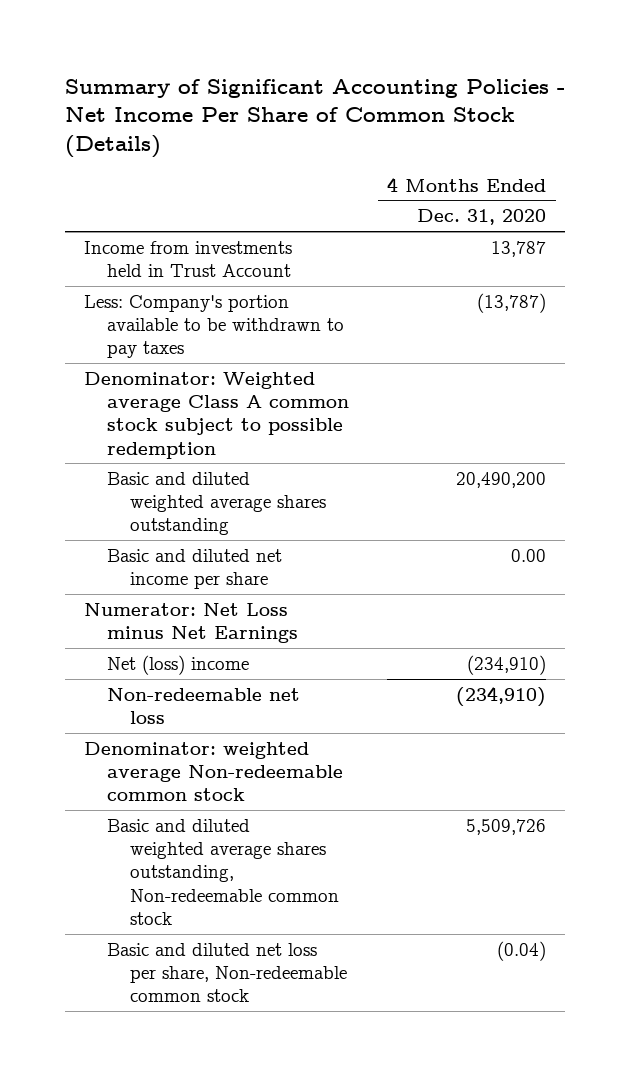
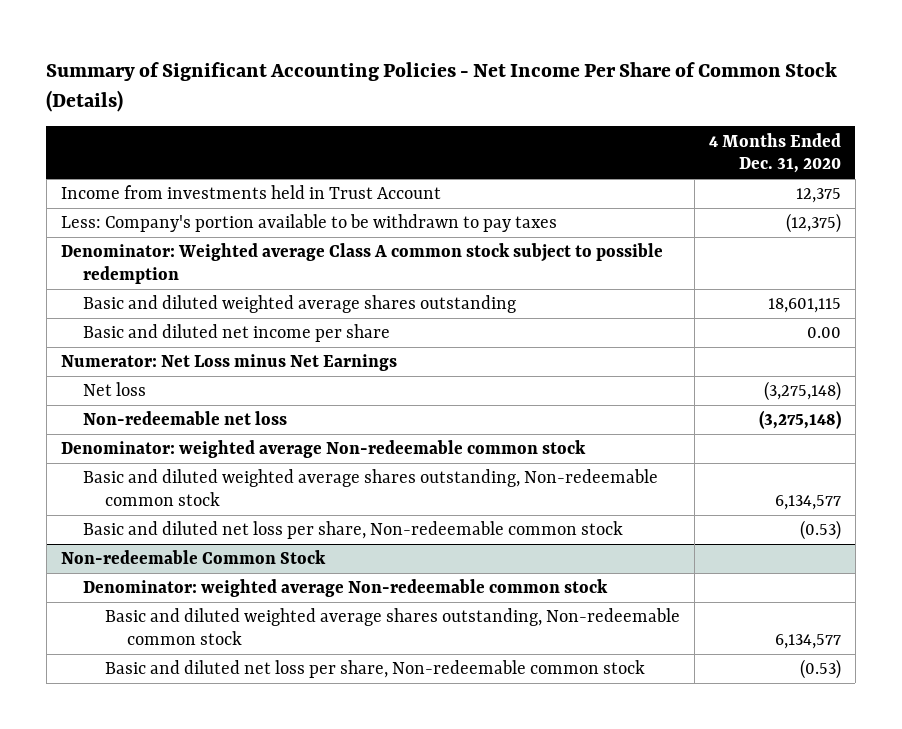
[491,240,547,257] 13,787 -> [795,188,841,204] 12,375
[477,292,547,313] (13,787) -> [785,213,841,234] (12,375)
[456,471,547,488] 20,490,200 -> [767,298,841,314] 18,601,115
[107,654,250,675] Net (loss) income -> [82,382,146,397] Net loss
[467,654,547,675] (234,910) -> [763,381,841,402] (3,275,148)
[456,685,547,707] (234,910) -> [758,410,841,430] (3,275,148)
[466,818,547,835] 5,509,726 -> [774,494,841,510] 6,134,577
[497,940,547,961] (0.04) -> [799,520,841,541] (0.53)
none -> [60,550,326,565] Non-redeemable Common Stock
none -> [82,579,608,598] Denominator: weighted average Non-redeemable common stock
none -> [104,608,680,645] Basic and diluted weighted average shares outstanding, Non-redeemable common stock
none -> [104,660,645,679] Basic and diluted net loss per share, Non-redeemable common stock

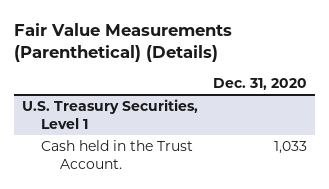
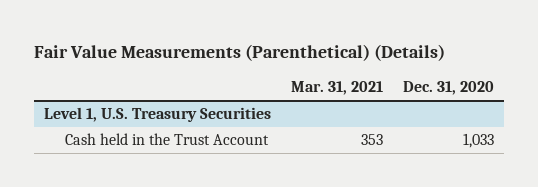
none -> [290,81,383,96] Mar. 31, 2021
[21,98,198,129] U.S. Treasury Securities, Level 1 -> [44,107,272,123] Level 1, U.S. Treasury Securities
[41,139,194,169] Cash held in the Trust Account. -> [65,133,270,146] Cash held in the Trust Account

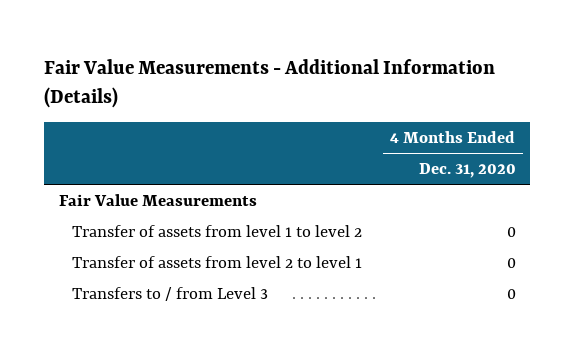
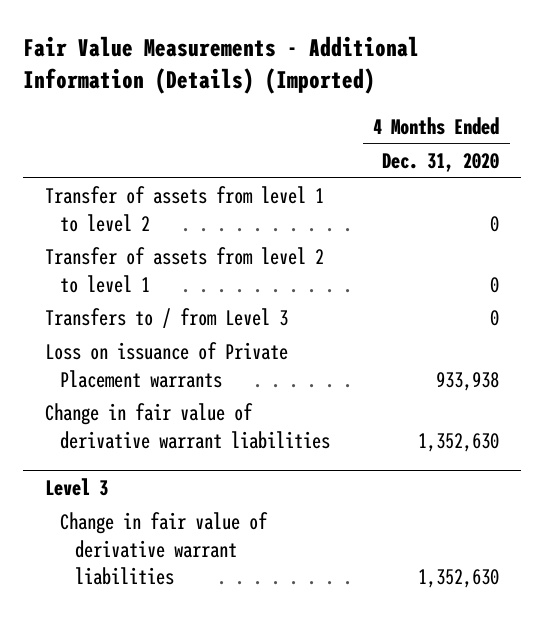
[44,58,496,109] Fair Value Measurements - Additional Information (Details) -> [23,35,420,95] Fair Value Measurements - Additional Information (Details) (Imported)
[58,193,257,206] Fair Value Measurements -> none
none -> [45,342,289,388] Loss on issuance of Private Placement warrants
none -> [45,403,331,449] Change in fair value of derivative warrant liabilities
none -> [45,478,109,497] Level 3
none -> [60,512,269,585] Change in fair value of derivative warrant liabilities

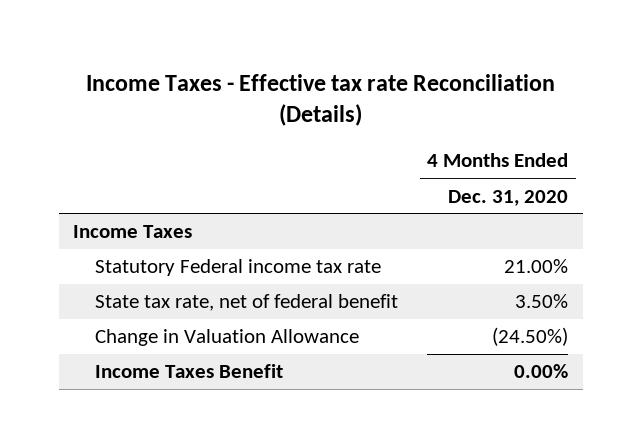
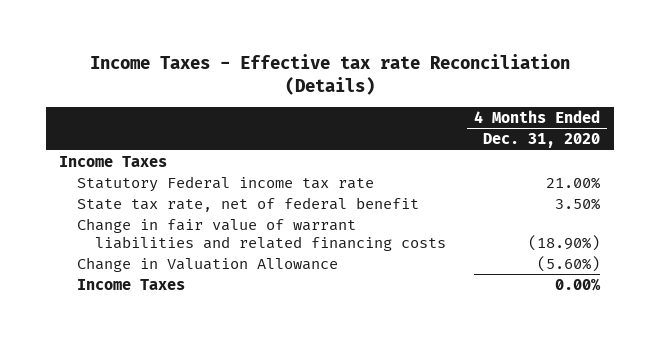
none -> [77,217,447,251] Change in fair value of warrant liabilities and related financing costs
[492,327,569,347] (24.50%) -> [537,255,601,272] (5.60%)
[95,364,284,379] Income Taxes Benefit -> [77,278,186,290] Income Taxes

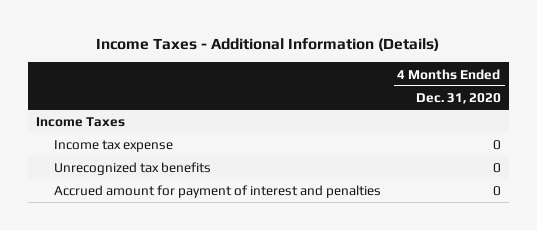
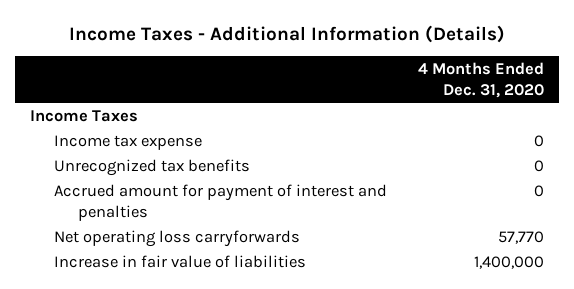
none -> [54,229,301,247] Net operating loss carryforwards
none -> [54,254,307,268] Increase in fair value of liabilities

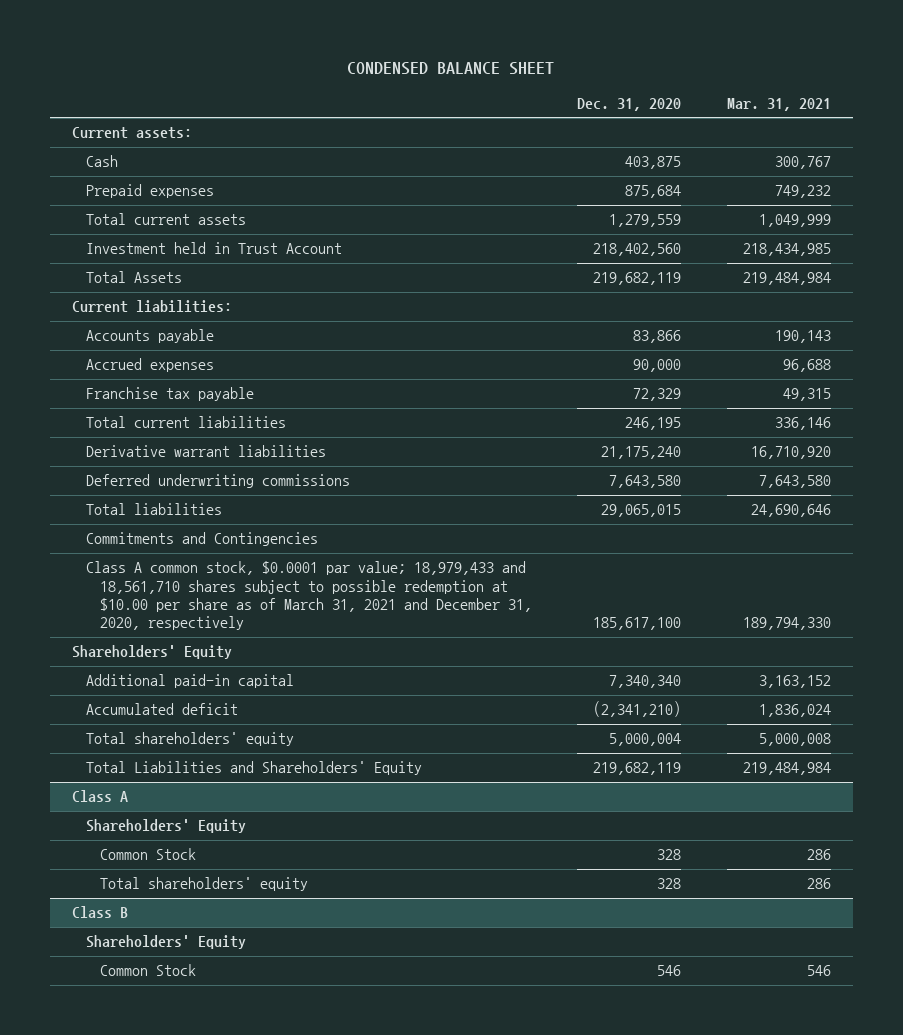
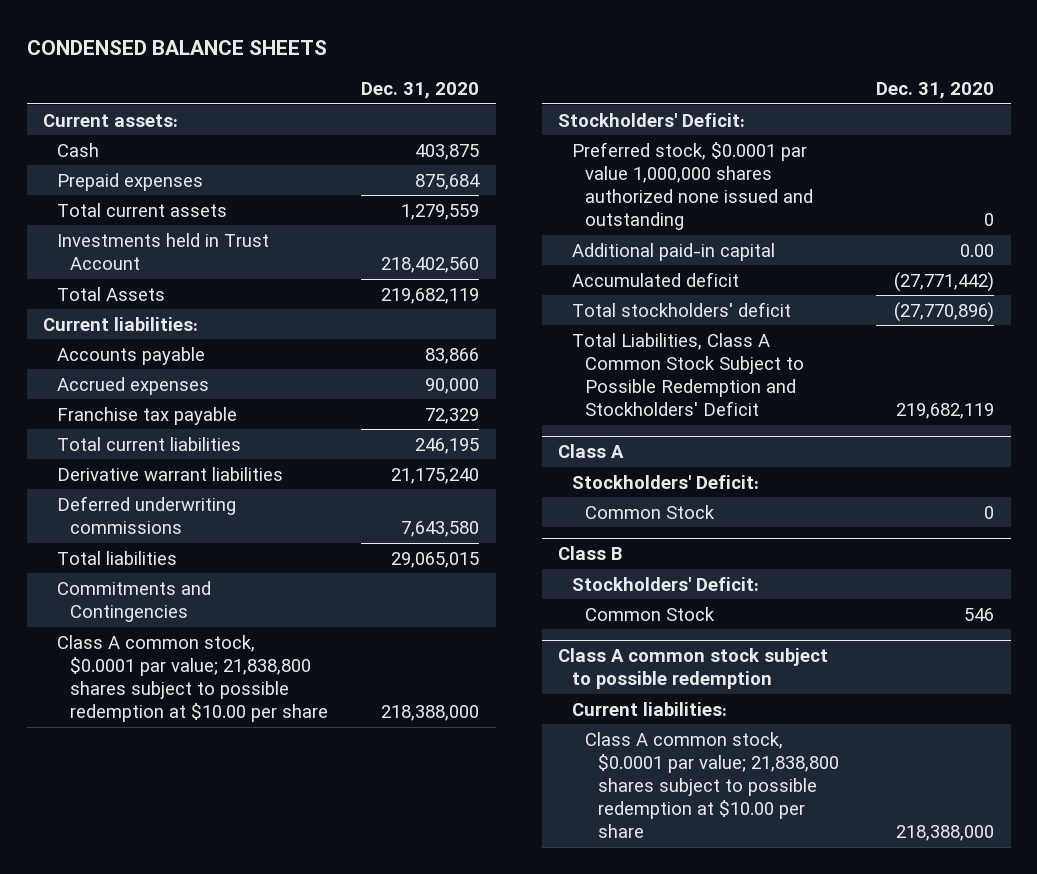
[347,62,555,76] CONDENSED BALANCE SHEET -> [26,40,327,56] CONDENSED BALANCE SHEETS
[726,97,831,111] Mar. 31, 2021 -> none
[86,242,343,255] Investment held in Trust Account -> [56,232,269,270] Investments held in Trust Account
[86,561,533,631] Class A common stock, $0.0001 par value; 18,979,433 and 18,561,710 shares subject to possible redemption at $10.00 per share as of March 31, 2021 and December 31, 2020, respectively -> [56,634,328,723] Class A common stock, $0.0001 par value; 21,838,800 shares subject to possible redemption at $10.00 per share
[593,617,682,631] 185,617,100 -> [381,705,480,722] 218,388,000
[72,645,233,660] Shareholders' Equity -> [558,112,746,127] Stockholders' Deficit:
none -> [571,141,813,231] Preferred stock, $0.0001 par value 1,000,000 shares authorized none issued and outstanding
[609,675,682,689] 7,340,340 -> [960,243,995,257] 0.00
[593,701,682,718] (2,341,210) -> [894,271,995,292] (27,771,442)
[86,732,295,747] Total shareholders' equity -> [571,301,791,317] Total stockholders' deficit
[609,733,682,747] 5,000,004 -> [894,301,995,322] (27,770,896)
[86,761,423,776] Total Liabilities and Shareholders' Equity -> [571,332,804,417] Total Liabilities, Class A Common Stock Subject to Possible Redemption and Stockholders' Deficit
[100,877,309,892] Total shareholders' equity -> none
[86,819,247,834] Shareholders' Equity -> [571,474,759,489] Stockholders' Deficit:
[657,849,682,861] 328 -> [984,505,995,519] 0
[86,935,247,950] Shareholders' Equity -> [571,576,759,591] Stockholders' Deficit:
none -> [558,648,829,690] Class A common stock subject to possible redemption
none -> [571,701,727,716] Current liabilities:
none -> [584,731,839,839] Class A common stock, $0.0001 par value; 21,838,800 shares subject to possible redemption at $10.00 per share

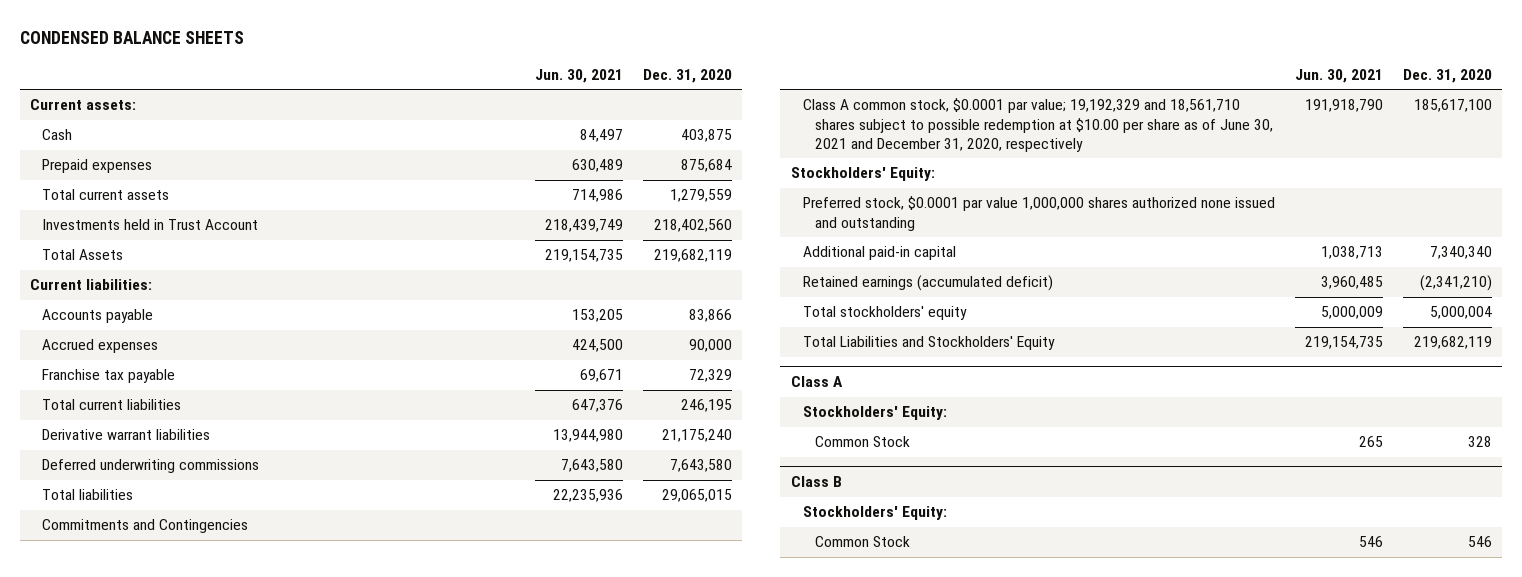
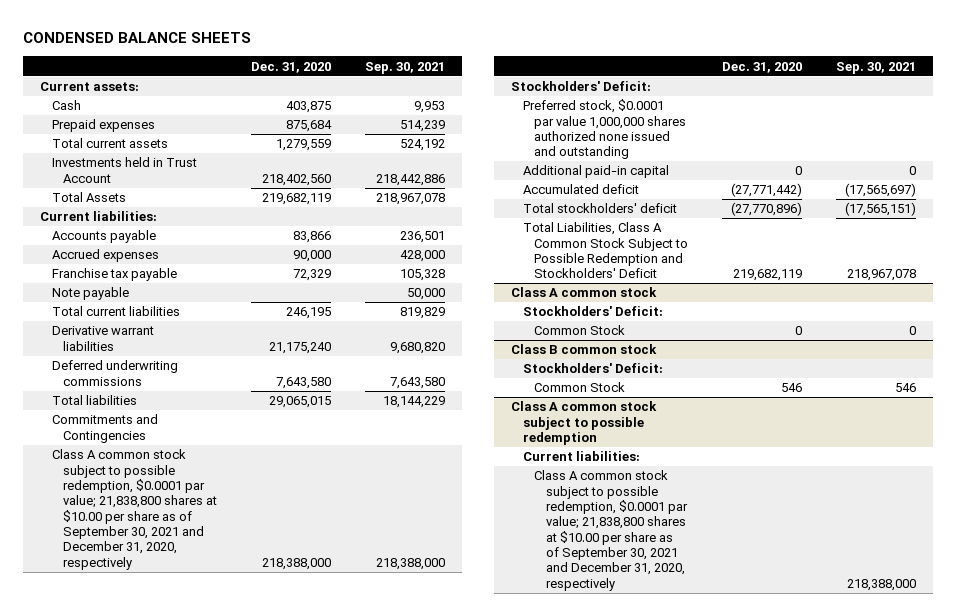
[534,68,623,83] Jun. 30, 2021 -> none
none -> [365,61,446,74] Sep. 30, 2021
none -> [51,287,129,301] Note payable
[802,98,1273,152] Class A common stock, $0.0001 par value; 19,192,329 and 18,561,710 shares subject to possible redemption at $10.00 per share as of June 30, 2021 and December 31, 2020, respectively -> [51,449,218,570] Class A common stock subject to possible redemption, $0.0001 par value; 21,838,800 shares at $10.00 per share as of September 30, 2021 and December 31, 2020, respectively
[1414,99,1493,113] 185,617,100 -> [262,557,332,570] 218,388,000
[790,167,935,182] Stockholders' Equity: -> [511,81,652,92] Stockholders' Deficit:
[1430,246,1493,260] 7,340,340 -> [795,166,803,176] 0
[802,275,1053,292] Retained earnings (accumulated deficit) -> [522,184,639,195] Accumulated deficit
[1420,275,1493,292] (2,341,210) -> [731,183,803,198] (27,771,442)
[802,306,967,321] Total stockholders' equity -> [522,203,677,214] Total stockholders' deficit
[1430,306,1493,320] 5,000,004 -> [731,202,803,217] (27,770,896)
[802,336,1055,351] Total Liabilities and Stockholders' Equity -> [522,222,689,279] Total Liabilities, Class A Common Stock Subject to Possible Redemption and Stockholders' Deficit
[790,376,843,388] Class A -> [511,287,658,298] Class A common stock
[802,406,947,421] Stockholders' Equity: -> [522,306,663,317] Stockholders' Deficit:
[1468,436,1493,448] 328 -> [795,326,803,336] 0
[790,476,842,488] Class B -> [511,344,658,355] Class B common stock
[802,506,947,521] Stockholders' Equity: -> [522,363,663,374] Stockholders' Deficit:
none -> [511,401,658,445] Class A common stock subject to possible redemption
none -> [522,451,640,462] Current liabilities:
none -> [534,470,688,591] Class A common stock subject to possible redemption, $0.0001 par value; 21,838,800 shares at $10.00 per share as of September 30, 2021 and December 31, 2020, respectively

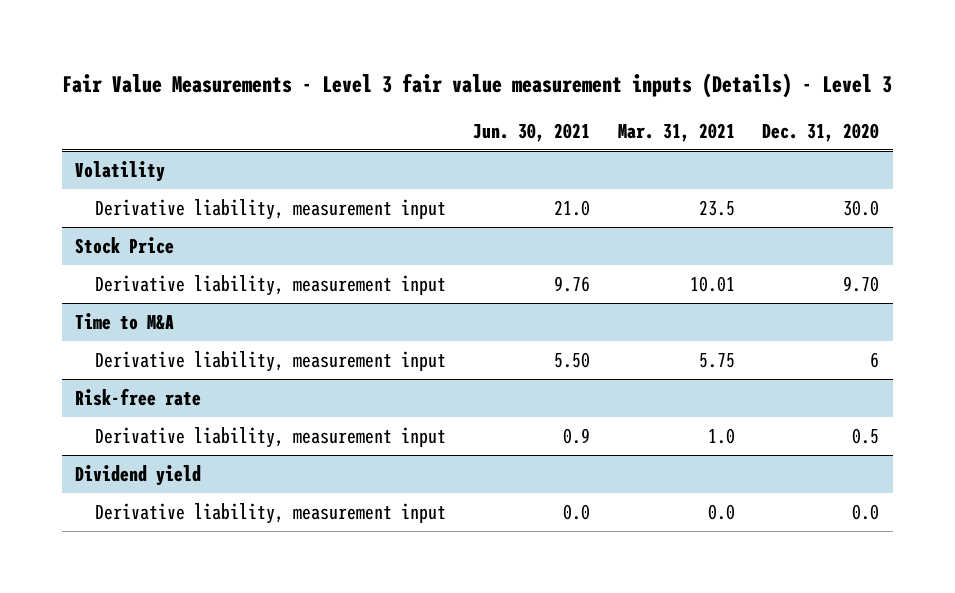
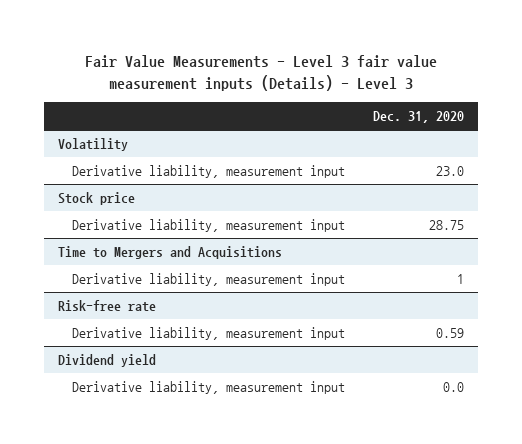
[473,122,591,142] Jun. 30, 2021 -> none
[617,122,735,142] Mar. 31, 2021 -> none
[843,199,880,216] 30.0 -> [435,166,464,177] 23.0
[75,236,175,254] Stock Price -> [57,192,135,206] Stock price
[843,275,880,292] 9.70 -> [428,220,464,231] 28.75
[75,312,175,330] Time to M&A -> [57,246,282,260] Time to Mergers and Acquisitions
[870,351,880,368] 6 -> [456,274,464,285] 1
[852,427,880,444] 0.5 -> [435,328,464,339] 0.59

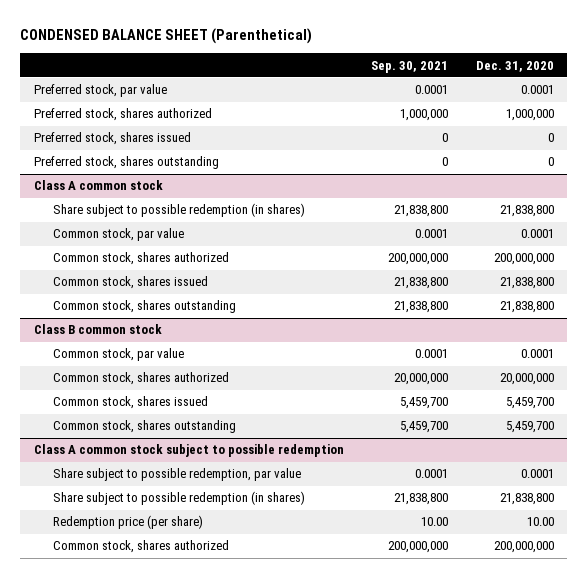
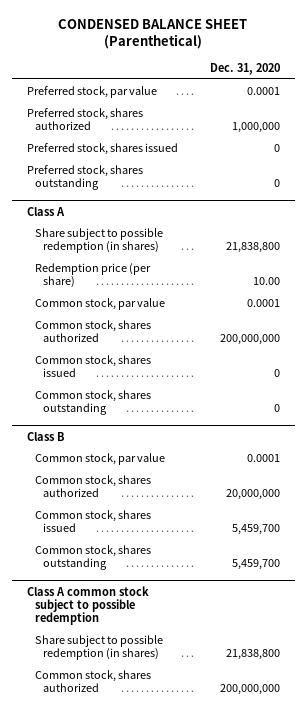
[371,60,449,73] Sep. 30, 2021 -> none
[34,180,164,191] Class A common stock -> [27,206,66,216] Class A
none -> [35,262,152,289] Redemption price (per share)
[499,277,554,290] 21,838,800 -> [273,369,280,378] 0
[499,301,554,314] 21,838,800 -> [273,404,280,413] 0
[34,324,163,335] Class B common stock -> [27,431,66,441] Class B
[52,468,301,482] Share subject to possible redemption, par value -> none
[52,515,203,530] Redemption price (per share) -> none

